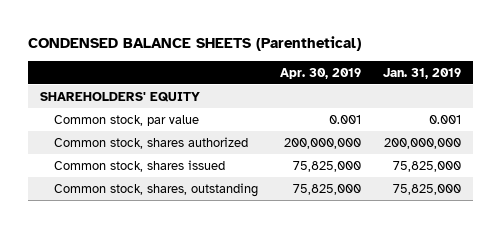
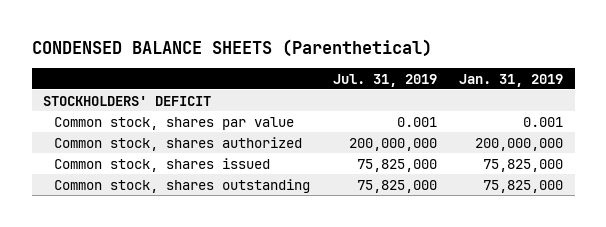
[280,67,362,79] Apr. 30, 2019 -> none
none -> [332,73,437,87] Jul. 31, 2019
[39,91,200,102] SHAREHOLDERS' EQUITY -> [42,95,211,106] STOCKHOLDERS' DEFICIT
[53,114,199,126] Common stock, par value -> [53,116,294,130] Common stock, shares par value
[53,182,258,197] Common stock, shares, outstanding -> [53,178,310,193] Common stock, shares outstanding

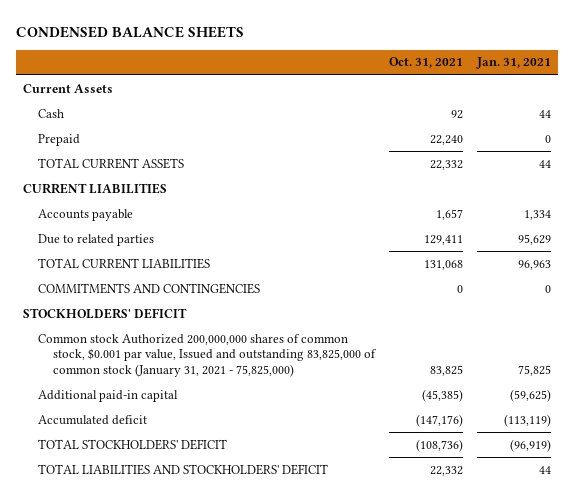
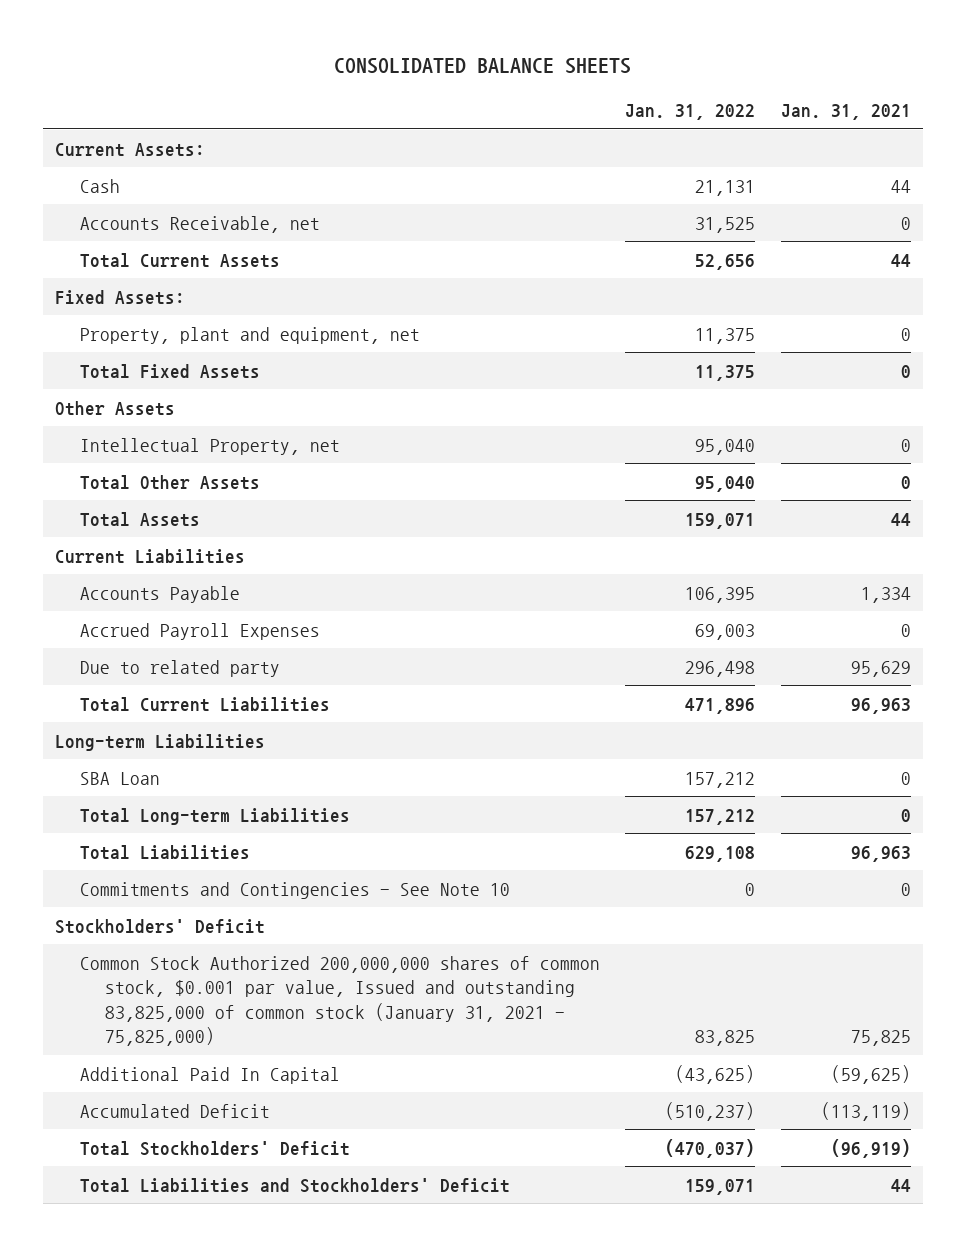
[16,25,245,38] CONDENSED BALANCE SHEETS -> [333,58,631,75] CONSOLIDATED BALANCE SHEETS
[388,57,463,69] Oct. 31, 2021 -> none
none -> [625,104,756,121] Jan. 31, 2022
[23,83,114,93] Current Assets -> [55,142,206,157] Current Assets:
[37,133,80,146] Prepaid -> none
none -> [80,215,321,233] Accounts Receivable, net
[37,157,184,169] TOTAL CURRENT ASSETS -> [80,252,281,268] Total Current Assets
none -> [55,289,186,305] Fixed Assets:
none -> [80,326,421,344] Property, plant and equipment, net
none -> [80,363,261,379] Total Fixed Assets
none -> [55,400,176,416] Other Assets
none -> [80,437,341,455] Intellectual Property, net
none -> [80,474,261,490] Total Other Assets
none -> [80,511,201,527] Total Assets
[23,182,168,194] CURRENT LIABILITIES -> [55,548,246,564] Current Liabilities
[37,208,133,221] Accounts payable -> [80,585,241,603] Accounts Payable
none -> [80,622,321,640] Accrued Payroll Expenses
[37,233,154,246] Due to related parties -> [80,659,281,677] Due to related party
[37,257,210,269] TOTAL CURRENT LIABILITIES -> [80,696,331,712] Total Current Liabilities
none -> [55,733,266,751] Long-term Liabilities
none -> [80,771,161,785] SBA Loan
none -> [80,807,351,825] Total Long-term Liabilities
none -> [80,844,251,860] Total Liabilities
[37,282,260,294] COMMITMENTS AND CONTINGENCIES -> [80,881,511,899] Commitments and Contingencies - See Note 10
[23,307,188,319] STOCKHOLDERS' DEFICIT -> [55,918,266,934] Stockholders' Deficit
[37,333,377,377] Common stock Authorized 200,000,000 shares of common stock, $0.001 par value, Issued and outstanding 83,825,000 of common stock (January 31, 2021 - 75,825,000) -> [80,955,601,1047] Common Stock Authorized 200,000,000 shares of common stock, $0.001 par value, Issued and outstanding 83,825,000 of common stock (January 31, 2021 - 75,825,000)
[37,389,178,402] Additional paid-in capital -> [80,1066,341,1084] Additional Paid In Capital
[37,414,147,425] Accumulated deficit -> [80,1103,271,1118] Accumulated Deficit
[37,438,227,450] TOTAL STOCKHOLDERS' DEFICIT -> [80,1140,351,1156] Total Stockholders' Deficit
[37,463,328,475] TOTAL LIABILITIES AND STOCKHOLDERS' DEFICIT -> [80,1177,511,1193] Total Liabilities and Stockholders' Deficit

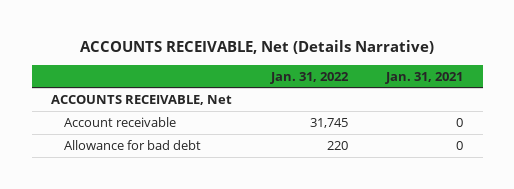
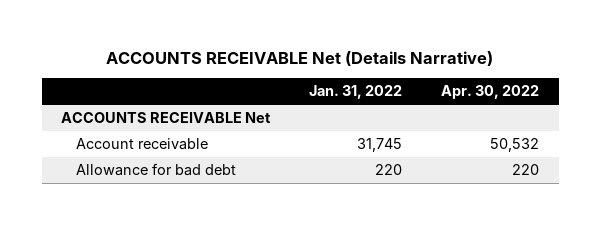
[80,39,435,54] ACCOUNTS RECEIVABLE, Net (Details Narrative) -> [106,51,494,67] ACCOUNTS RECEIVABLE Net (Details Narrative)
[385,71,464,84] Jan. 31, 2021 -> none
none -> [441,85,540,100] Apr. 30, 2022
[50,94,232,105] ACCOUNTS RECEIVABLE, Net -> [61,112,272,124] ACCOUNTS RECEIVABLE Net

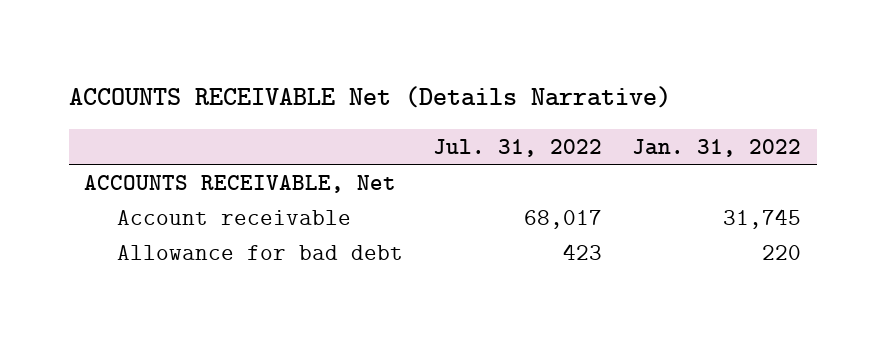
[441,85,540,100] Apr. 30, 2022 -> none
none -> [433,138,603,157] Jul. 31, 2022
[61,112,272,124] ACCOUNTS RECEIVABLE Net -> [84,174,397,193] ACCOUNTS RECEIVABLE, Net

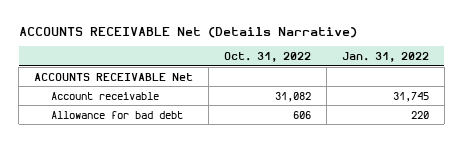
[433,138,603,157] Jul. 31, 2022 -> none
none -> [224,51,312,62] Oct. 31, 2022
[84,174,397,193] ACCOUNTS RECEIVABLE, Net -> [34,72,194,81] ACCOUNTS RECEIVABLE Net

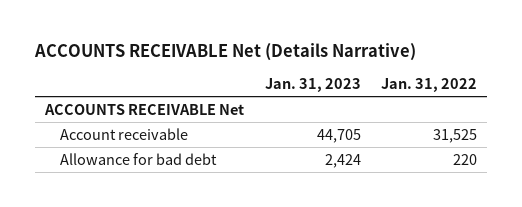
[224,51,312,62] Oct. 31, 2022 -> none
none -> [264,77,361,92] Jan. 31, 2023
[392,91,429,102] 31,745 -> [433,128,478,143] 31,525

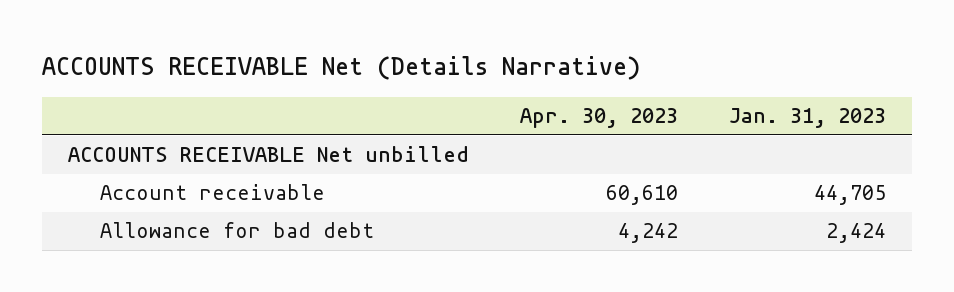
[381,77,478,92] Jan. 31, 2022 -> none
none -> [519,108,678,129] Apr. 30, 2023
[44,103,245,115] ACCOUNTS RECEIVABLE Net -> [67,146,469,163] ACCOUNTS RECEIVABLE Net unbilled

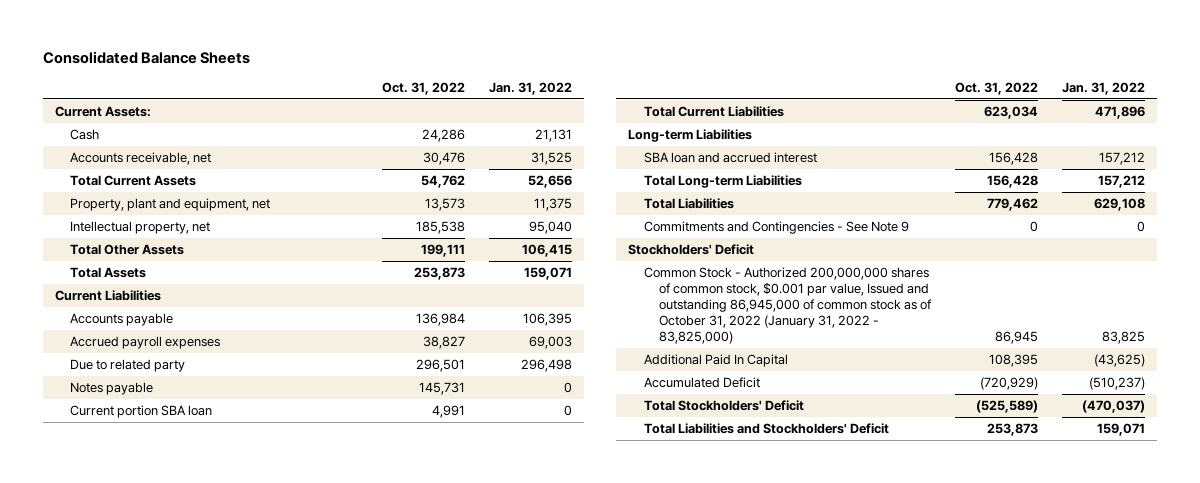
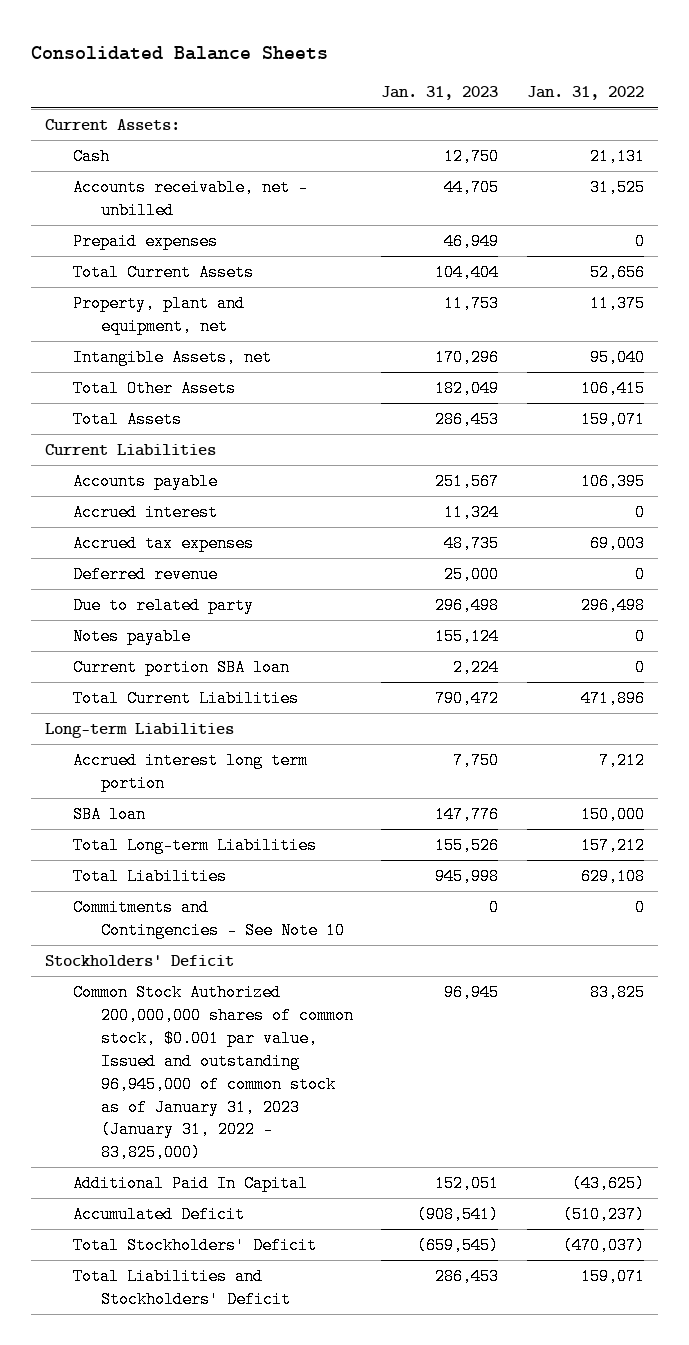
[381,81,465,95] Oct. 31, 2022 -> none
none -> [381,86,499,101] Jan. 31, 2023
[70,152,212,166] Accounts receivable, net -> [72,178,308,219] Accounts receivable, net - unbilled
none -> [72,232,218,250] Prepaid expenses
[70,221,211,235] Intellectual property, net -> [72,348,272,366] Intangible Assets, net
none -> [72,503,218,521] Accrued interest
[70,336,221,350] Accrued payroll expenses -> [72,534,254,552] Accrued tax expenses
none -> [72,565,218,583] Deferred revenue
[643,152,817,164] SBA loan and accrued interest -> none
none -> [72,751,308,792] Accrued interest long term portion
none -> [72,805,146,823] SBA loan
[643,221,909,235] Commitments and Contingencies - See Note 9 -> [72,898,345,939] Commitments and Contingencies - See Note 10
[643,267,933,344] Common Stock - Authorized 200,000,000 shares of common stock, $0.001 par value, Issued and outstanding 86,945,000 of common stock as of October 31, 2022 (January 31, 2022 - 83,825,000) -> [72,983,354,1162] Common Stock Authorized 200,000,000 shares of common stock, $0.001 par value, Issued and outstanding 96,945,000 of common stock as of January 31, 2023 (January 31, 2022 - 83,825,000)

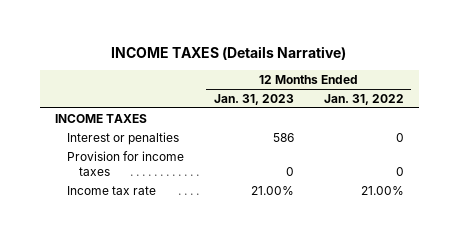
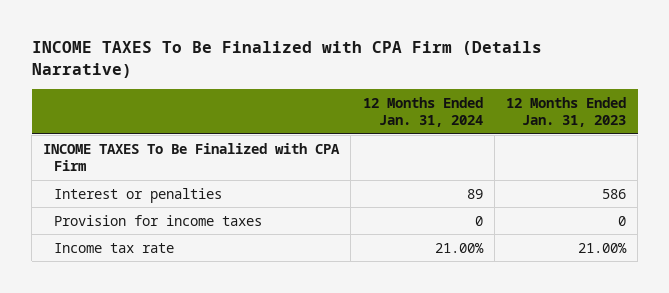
[111,46,347,61] INCOME TAXES (Details Narrative) -> [31,41,542,79] INCOME TAXES To Be Finalized with CPA Firm (Details Narrative)
[323,93,404,105] Jan. 31, 2022 -> none
none -> [362,96,483,128] 12 Months Ended Jan. 31, 2024
[54,113,147,123] INCOME TAXES -> [43,142,341,172] INCOME TAXES To Be Finalized with CPA Firm

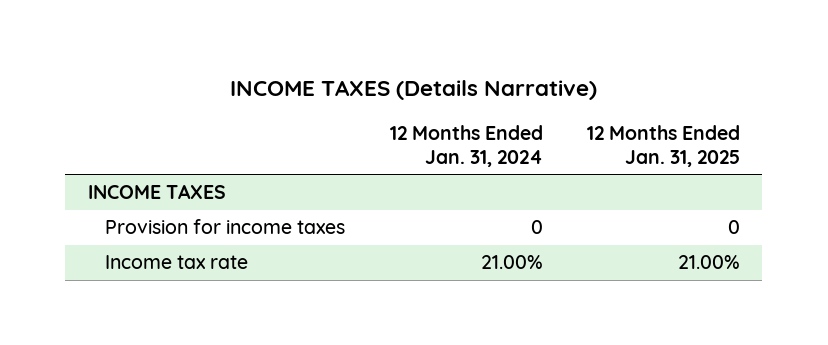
[31,41,542,79] INCOME TAXES To Be Finalized with CPA Firm (Details Narrative) -> [229,79,597,100] INCOME TAXES (Details Narrative)
[505,96,626,128] 12 Months Ended Jan. 31, 2023 -> none
none -> [587,124,741,167] 12 Months Ended Jan. 31, 2025
[53,187,222,203] Interest or penalties -> none
[43,142,341,172] INCOME TAXES To Be Finalized with CPA Firm -> [87,184,226,200] INCOME TAXES

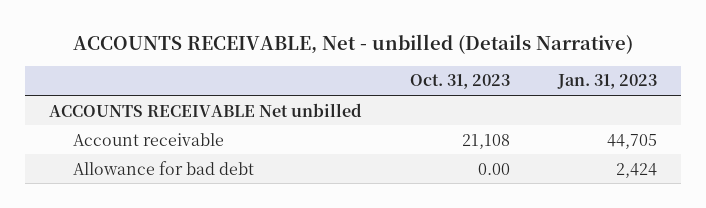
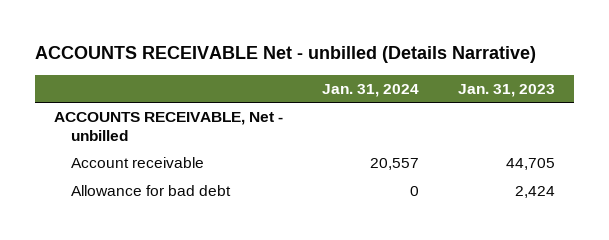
[72,33,633,54] ACCOUNTS RECEIVABLE, Net - unbilled (Details Narrative) -> [34,46,536,64] ACCOUNTS RECEIVABLE Net - unbilled (Details Narrative)
[409,74,510,90] Oct. 31, 2023 -> none
none -> [322,83,420,97] Jan. 31, 2024
[48,102,362,117] ACCOUNTS RECEIVABLE Net unbilled -> [54,112,284,141] ACCOUNTS RECEIVABLE, Net - unbilled

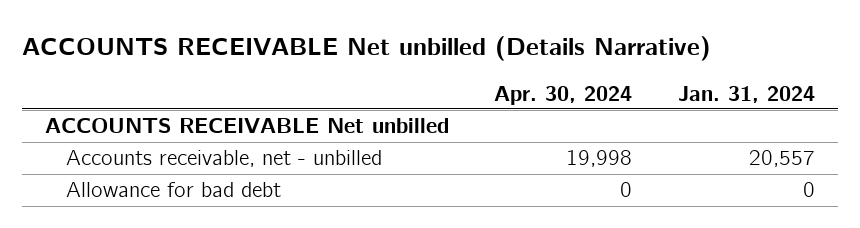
[34,46,536,64] ACCOUNTS RECEIVABLE Net - unbilled (Details Narrative) -> [21,36,711,62] ACCOUNTS RECEIVABLE Net unbilled (Details Narrative)
[457,83,555,97] Jan. 31, 2023 -> none
none -> [494,85,633,105] Apr. 30, 2024
[54,112,284,141] ACCOUNTS RECEIVABLE, Net - unbilled -> [44,118,449,134] ACCOUNTS RECEIVABLE Net unbilled
[71,157,205,169] Account receivable -> [66,150,383,168] Accounts receivable, net - unbilled

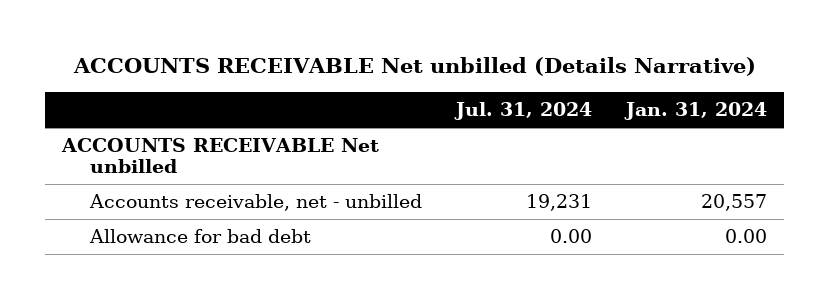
[494,85,633,105] Apr. 30, 2024 -> none
none -> [454,101,593,120] Jul. 31, 2024
[803,182,816,198] 0 -> [725,229,768,244] 0.00

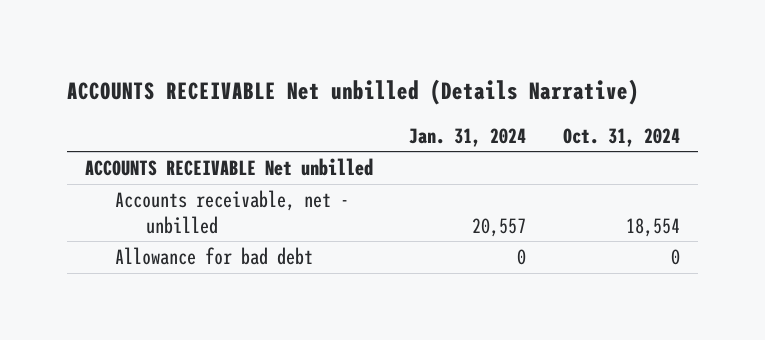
[454,101,593,120] Jul. 31, 2024 -> none
none -> [562,127,680,147] Oct. 31, 2024
[725,229,768,244] 0.00 -> [517,249,527,266] 0

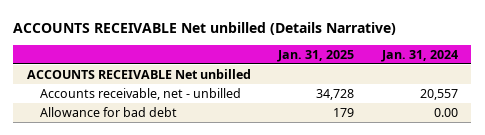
[562,127,680,147] Oct. 31, 2024 -> none
none -> [277,49,355,62] Jan. 31, 2025
[517,249,527,266] 0 -> [433,107,458,117] 0.00

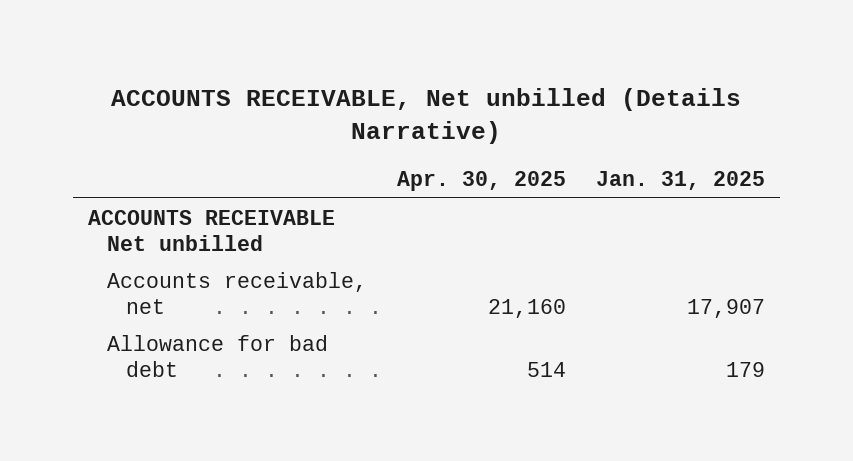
[13,21,397,35] ACCOUNTS RECEIVABLE Net unbilled (Details Narrative) -> [111,88,742,145] ACCOUNTS RECEIVABLE, Net unbilled (Details Narrative)
[380,49,458,62] Jan. 31, 2024 -> none
none -> [396,171,566,192] Apr. 30, 2025
[39,87,241,100] Accounts receivable, net - unbilled -> [106,271,367,314] Accounts receivable, net
[316,88,355,100] 34,728 -> [687,298,766,318] 17,907

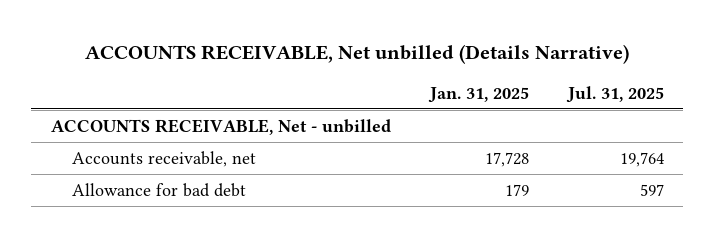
[396,171,566,192] Apr. 30, 2025 -> none
none -> [565,85,664,103] Jul. 31, 2025
[87,209,335,251] ACCOUNTS RECEIVABLE Net unbilled -> [50,118,391,135] ACCOUNTS RECEIVABLE, Net - unbilled
[687,298,766,318] 17,907 -> [484,151,529,167] 17,728

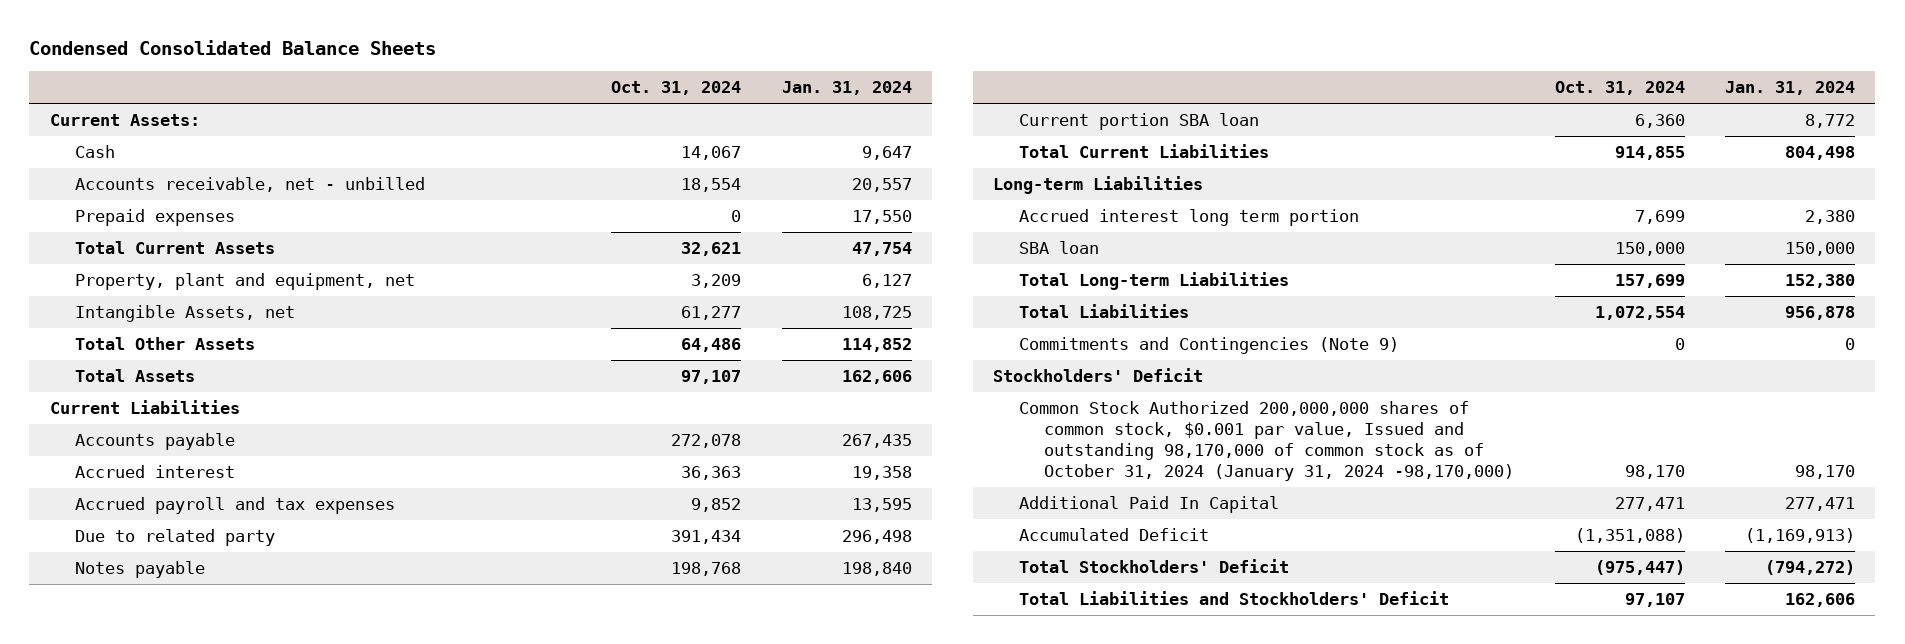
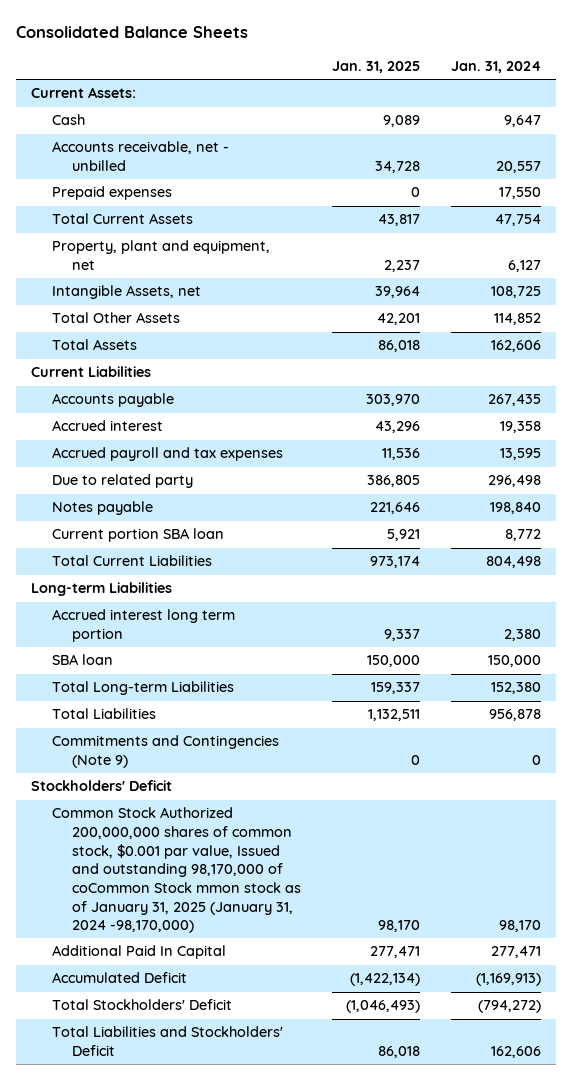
[29,39,437,55] Condensed Consolidated Balance Sheets -> [15,26,248,39] Consolidated Balance Sheets
[611,81,742,96] Oct. 31, 2024 -> none
none -> [332,61,421,74] Jan. 31, 2025
[1018,401,1515,482] Common Stock Authorized 200,000,000 shares of common stock, $0.001 par value, Issued and outstanding 98,170,000 of common stock as of October 31, 2024 (January 31, 2024 -98,170,000) -> [51,807,302,934] Common Stock Authorized 200,000,000 shares of common stock, $0.001 par value, Issued and outstanding 98,170,000 of coCommon Stock mmon stock as of January 31, 2025 (January 31, 2024 -98,170,000)

